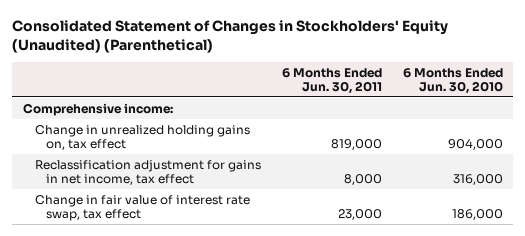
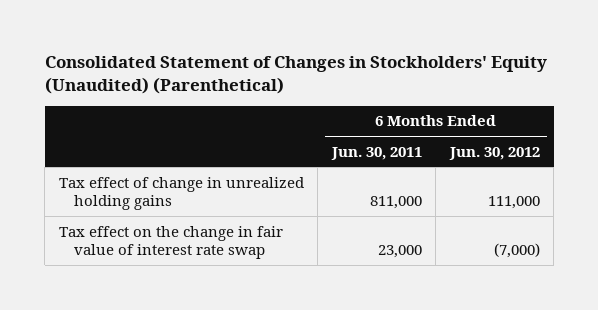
[402,67,503,95] 6 Months Ended Jun. 30, 2010 -> none
none -> [448,146,540,160] Jun. 30, 2012
[22,102,173,116] Comprehensive income: -> none
[34,159,261,185] Reclassification adjustment for gains in net income, tax effect -> none
[34,124,250,150] Change in unrealized holding gains on, tax effect -> [58,176,304,211] Tax effect of change in unrealized holding gains
[330,138,382,150] 819,000 -> [369,196,422,210] 811,000
[34,194,250,221] Change in fair value of interest rate swap, tax effect -> [58,225,283,260] Tax effect on the change in fair value of interest rate swap

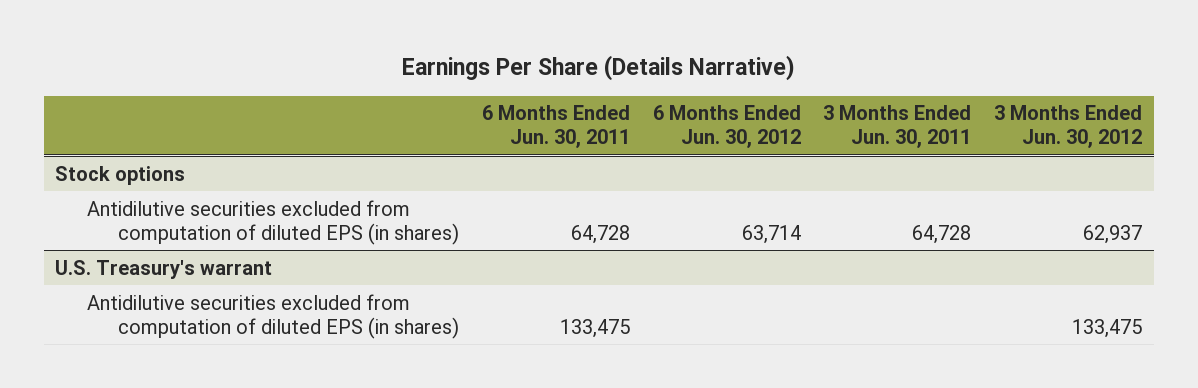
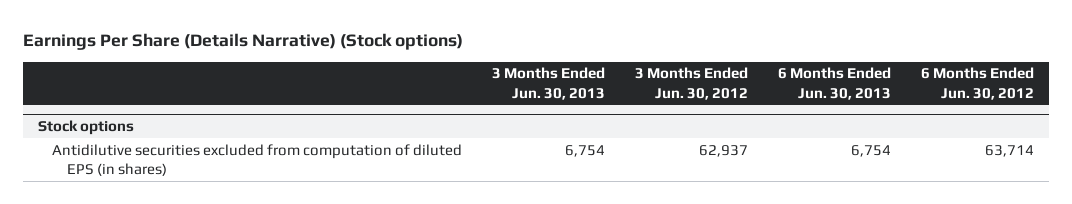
[401,55,795,82] Earnings Per Share (Details Narrative) -> [22,33,463,51] Earnings Per Share (Details Narrative) (Stock options)
[481,105,630,149] 6 Months Ended Jun. 30, 2011 -> none
[823,105,972,149] 3 Months Ended Jun. 30, 2011 -> none
none -> [492,67,606,100] 3 Months Ended Jun. 30, 2013
none -> [778,67,892,100] 6 Months Ended Jun. 30, 2013
[55,259,273,279] U.S. Treasury's warrant -> none
[86,293,459,339] Antidilutive securities excluded from computation of diluted EPS (in shares) -> none

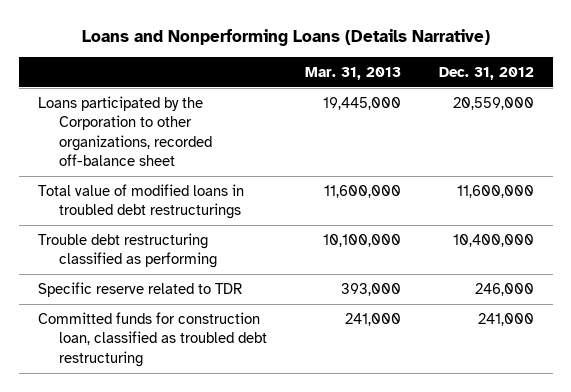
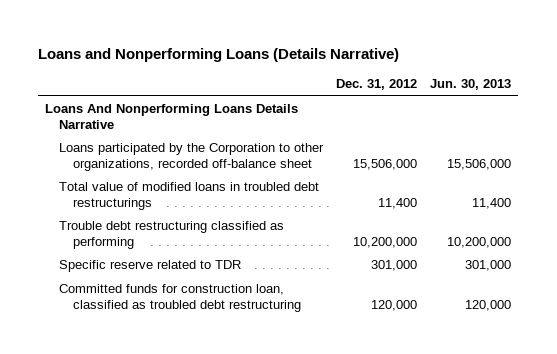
[304,66,401,80] Mar. 31, 2013 -> none
none -> [430,79,512,91] Jun. 30, 2013
none -> [45,104,299,129] Loans And Nonperforming Loans Details Narrative
[452,97,534,111] 20,559,000 -> [353,158,418,170] 15,506,000
[456,185,534,199] 11,600,000 -> [378,197,418,209] 11,400
[452,234,534,248] 10,400,000 -> [353,236,418,248] 10,200,000
[474,283,534,297] 246,000 -> [371,260,418,272] 301,000
[477,313,534,327] 241,000 -> [371,299,418,311] 120,000

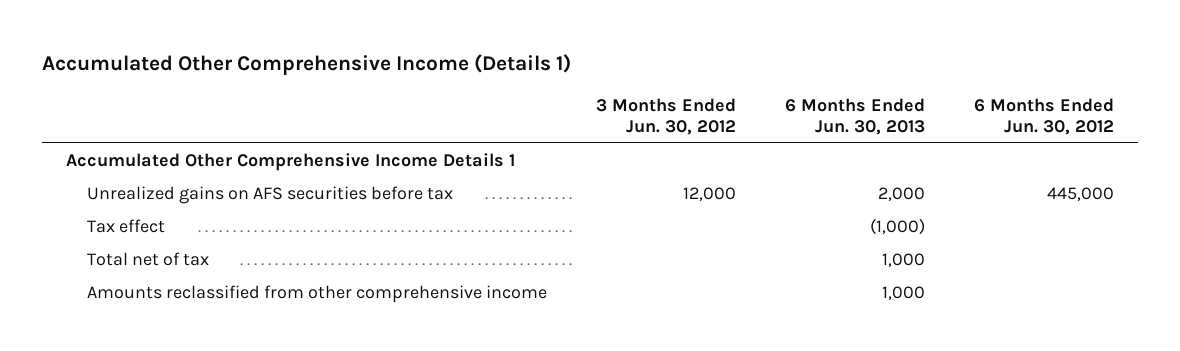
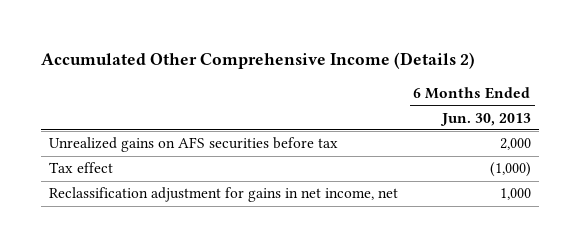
[42,54,572,76] Accumulated Other Comprehensive Income (Details 1) -> [41,52,476,70] Accumulated Other Comprehensive Income (Details 2)
[595,97,736,135] 3 Months Ended Jun. 30, 2012 -> none
[973,97,1114,135] 6 Months Ended Jun. 30, 2012 -> none
[66,153,516,172] Accumulated Other Comprehensive Income Details 1 -> none
[87,285,548,304] Amounts reclassified from other comprehensive income -> none
[87,252,210,267] Total net of tax -> [49,187,399,203] Reclassification adjustment for gains in net income, net

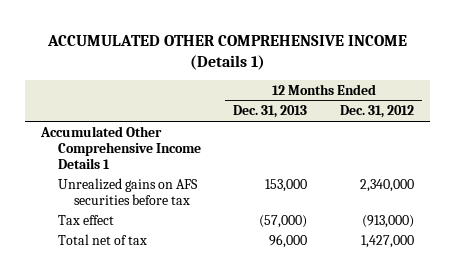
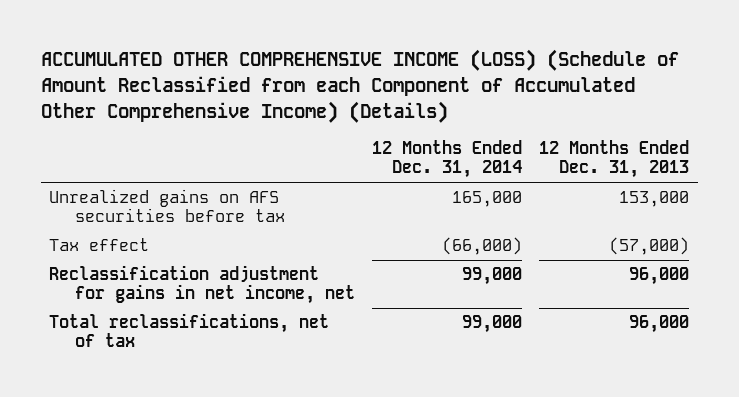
[46,34,407,70] ACCUMULATED OTHER COMPREHENSIVE INCOME (Details 1) -> [40,49,679,123] ACCUMULATED OTHER COMPREHENSIVE INCOME (LOSS) (Schedule of Amount Reclassified from each Component of Accumulated Other Comprehensive Income) (Details)
[340,105,415,119] Dec. 31, 2012 -> none
none -> [371,140,522,179] 12 Months Ended Dec. 31, 2014
[40,125,201,169] Accumulated Other Comprehensive Income Details 1 -> none
[57,233,147,245] Total net of tax -> [49,265,355,305] Reclassification adjustment for gains in net income, net
none -> [49,313,330,348] Total reclassifications, net of tax

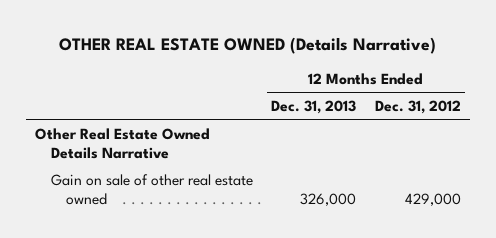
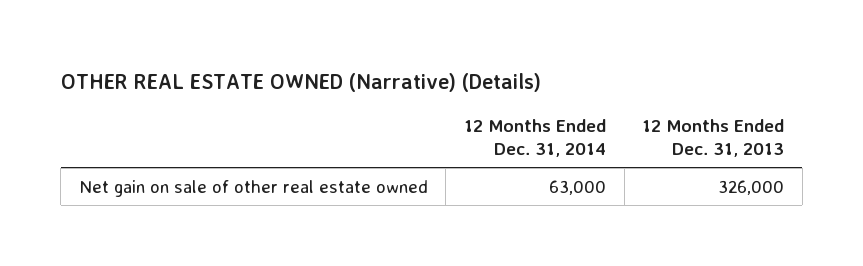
[58,36,436,54] OTHER REAL ESTATE OWNED (Details Narrative) -> [60,73,541,93] OTHER REAL ESTATE OWNED (Narrative) (Details)
[374,99,461,114] Dec. 31, 2012 -> none
none -> [464,119,607,158] 12 Months Ended Dec. 31, 2014
[35,127,211,160] Other Real Estate Owned Details Narrative -> none
[50,173,253,206] Gain on sale of other real estate owned -> [78,179,428,197] Net gain on sale of other real estate owned

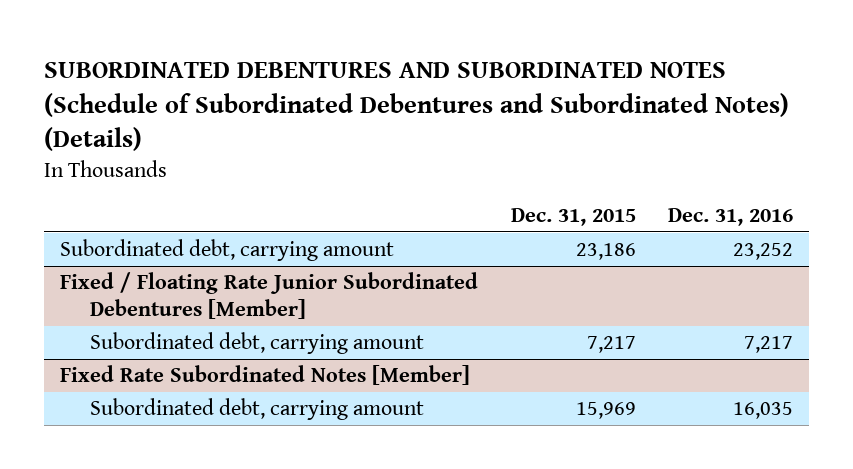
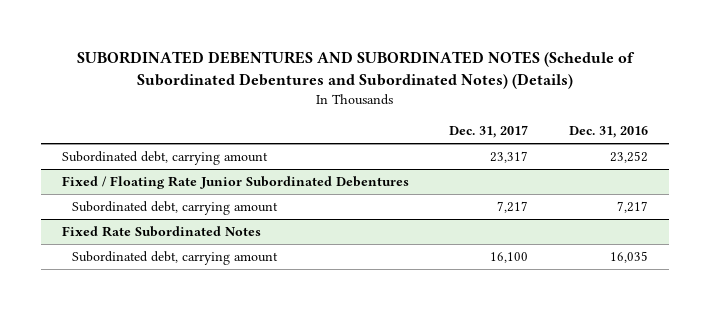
[510,208,636,227] Dec. 31, 2015 -> none
none -> [449,125,529,139] Dec. 31, 2017
[60,272,479,320] Fixed / Floating Rate Junior Subordinated Debentures [Member] -> [61,176,409,190] Fixed / Floating Rate Junior Subordinated Debentures
[60,365,471,386] Fixed Rate Subordinated Notes [Member] -> [61,226,261,238] Fixed Rate Subordinated Notes

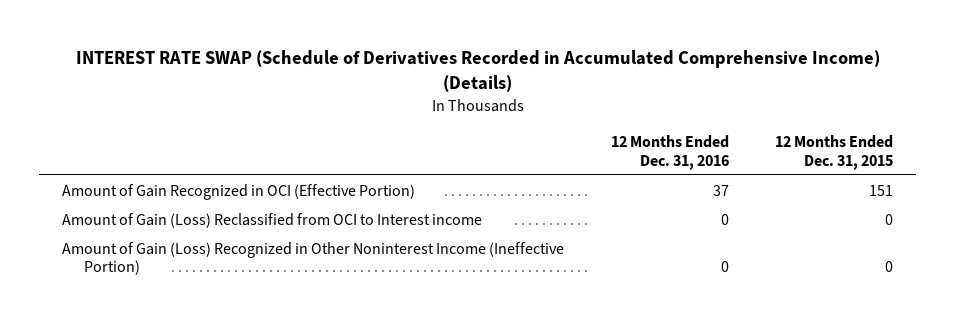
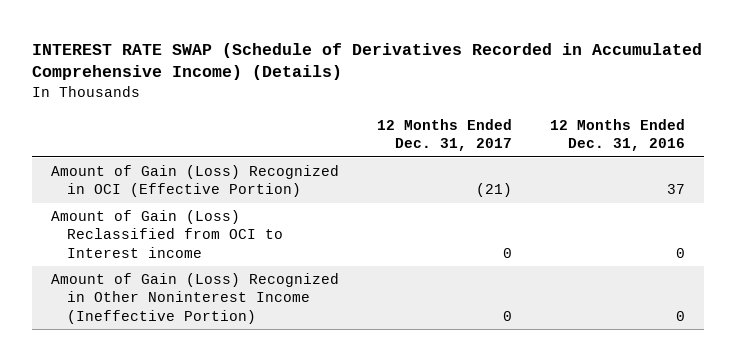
[774,134,893,170] 12 Months Ended Dec. 31, 2015 -> none
none -> [377,118,513,151] 12 Months Ended Dec. 31, 2017
[62,183,416,200] Amount of Gain Recognized in OCI (Effective Portion) -> [51,165,340,198] Amount of Gain (Loss) Recognized in OCI (Effective Portion)

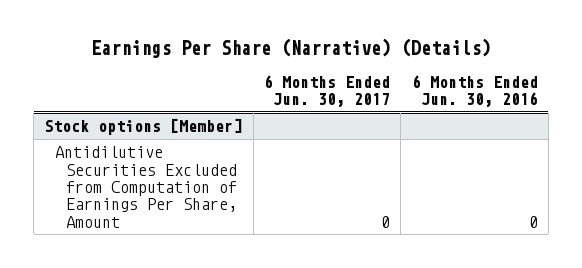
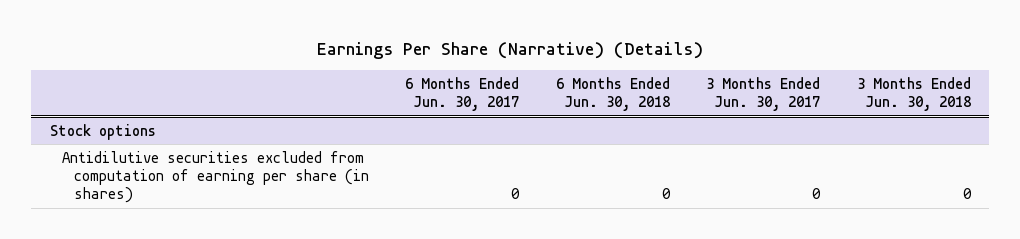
[411,74,538,107] 6 Months Ended Jun. 30, 2016 -> none
none -> [555,76,670,112] 6 Months Ended Jun. 30, 2018
none -> [706,76,821,112] 3 Months Ended Jun. 30, 2017
none -> [856,76,971,112] 3 Months Ended Jun. 30, 2018
[44,118,243,136] Stock options [Member] -> [49,123,156,140] Stock options
[55,146,238,228] Antidilutive Securities Excluded from Computation of Earnings Per Share, Amount -> [61,150,369,204] Antidilutive securities excluded from computation of earning per share (in shares)

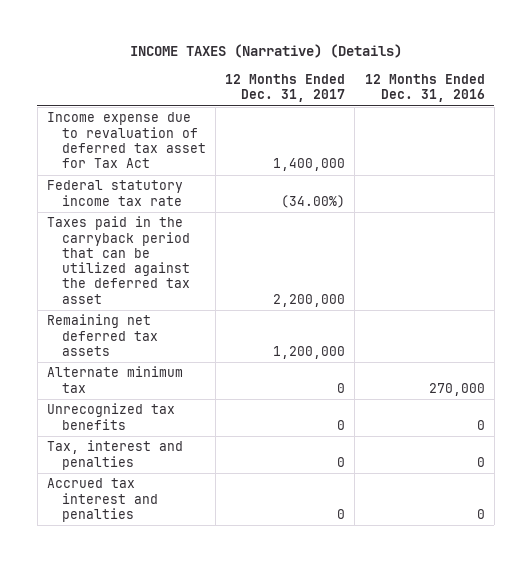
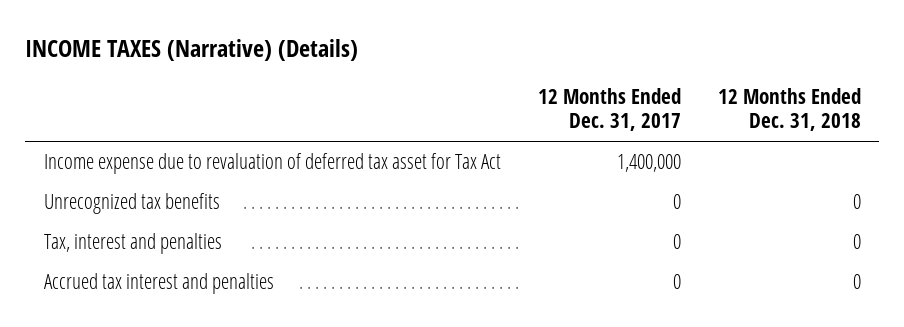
[364,74,485,103] 12 Months Ended Dec. 31, 2016 -> none
none -> [717,88,861,132] 12 Months Ended Dec. 31, 2018
[46,180,183,206] Federal statutory income tax rate -> none
[46,216,191,304] Taxes paid in the carryback period that can be utilized against the deferred tax asset -> none
[46,314,159,356] Remaining net deferred tax assets -> none
[46,366,183,393] Alternate minimum tax -> none

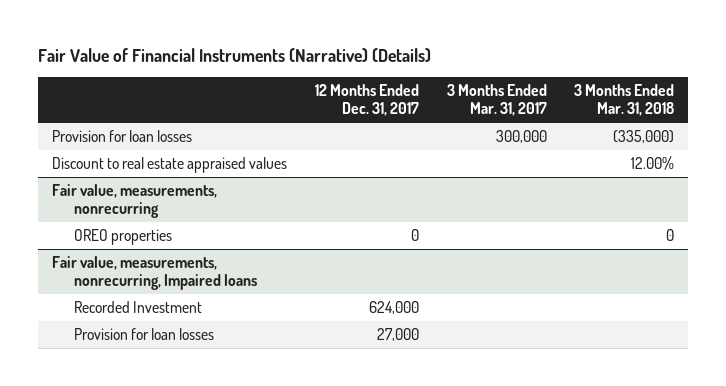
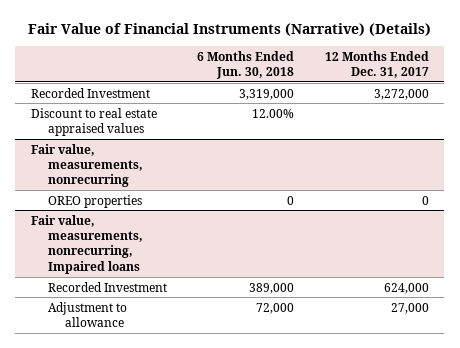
[446,84,547,117] 3 Months Ended Mar. 31, 2017 -> none
[574,84,675,117] 3 Months Ended Mar. 31, 2018 -> none
none -> [197,50,295,80] 6 Months Ended Jun. 30, 2018
[51,129,192,142] Provision for loan losses -> none
none -> [30,87,150,98] Recorded Investment
[73,327,214,340] Provision for loan losses -> none
none -> [47,301,127,327] Adjustment to allowance

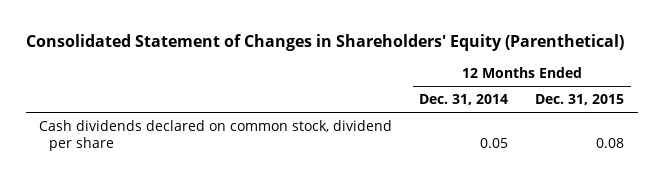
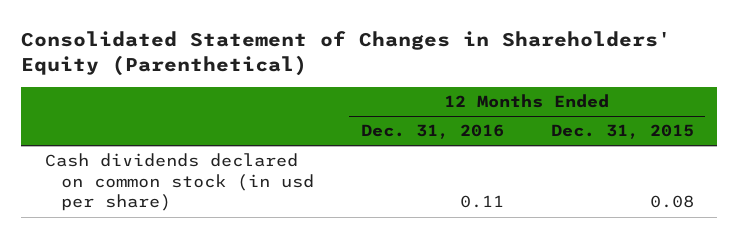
[419,93,509,105] Dec. 31, 2014 -> none
none -> [360,124,504,140] Dec. 31, 2016
[39,119,393,151] Cash dividends declared on common stock, dividend per share -> [44,153,314,212] Cash dividends declared on common stock (in usd per share)

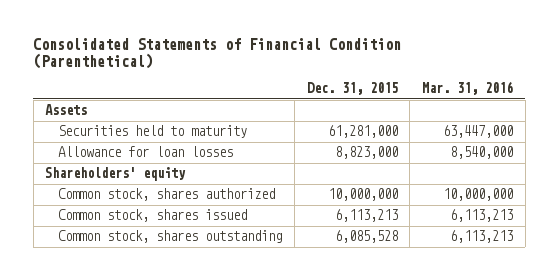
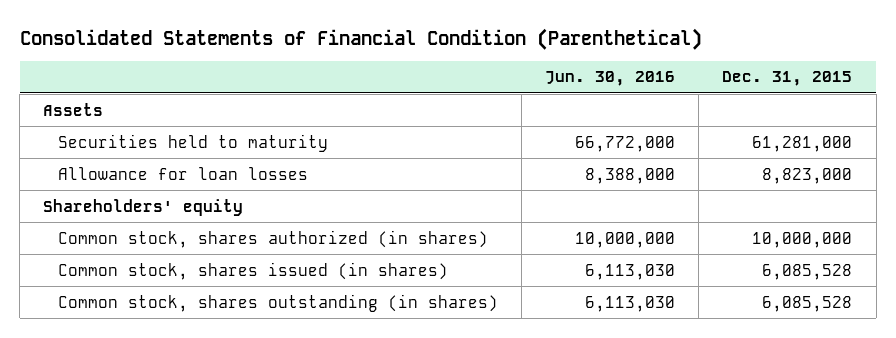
[421,81,513,96] Mar. 31, 2016 -> none
none -> [545,71,676,87] Jun. 30, 2016
[58,188,276,202] Common stock, shares authorized -> [58,229,489,248] Common stock, shares authorized (in shares)
[58,209,248,223] Common stock, shares issued -> [58,261,449,280] Common stock, shares issued (in shares)
[334,209,398,223] 6,113,213 -> [762,263,853,280] 6,085,528
[58,230,283,244] Common stock, shares outstanding -> [58,293,499,312] Common stock, shares outstanding (in shares)

